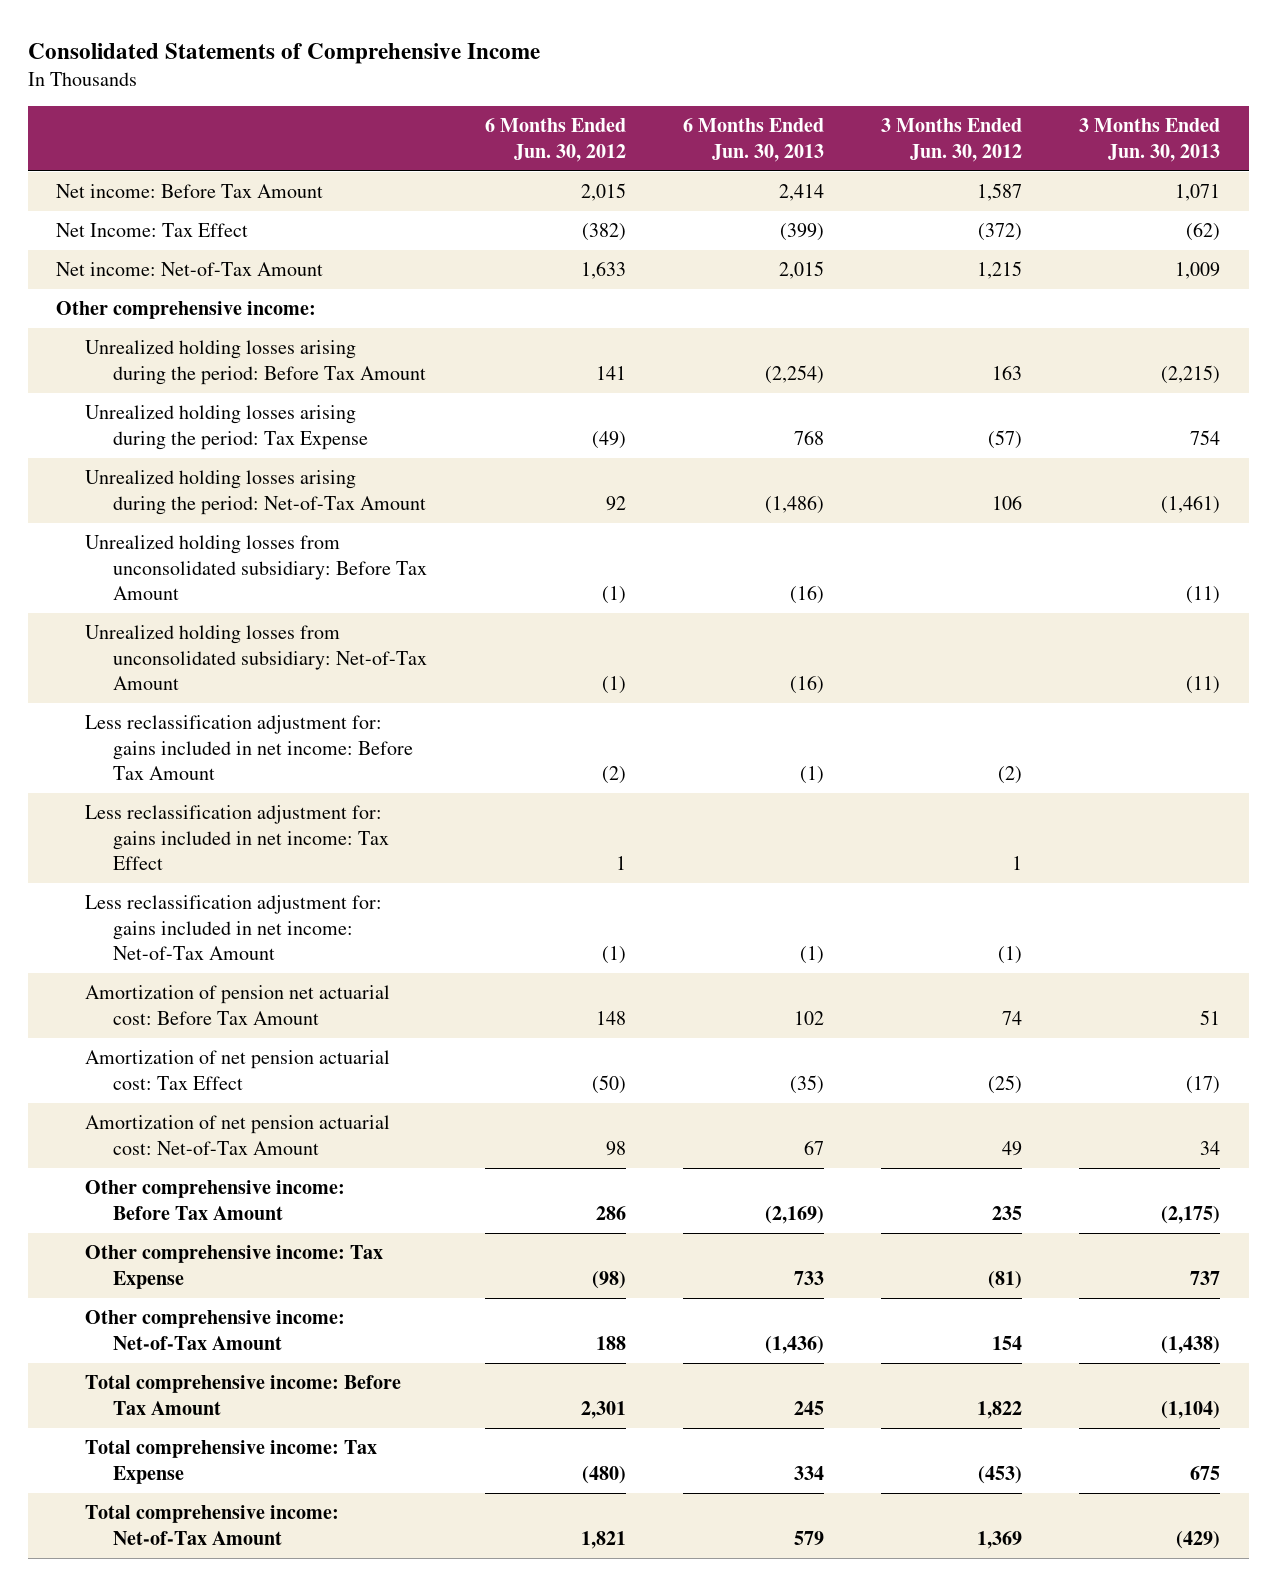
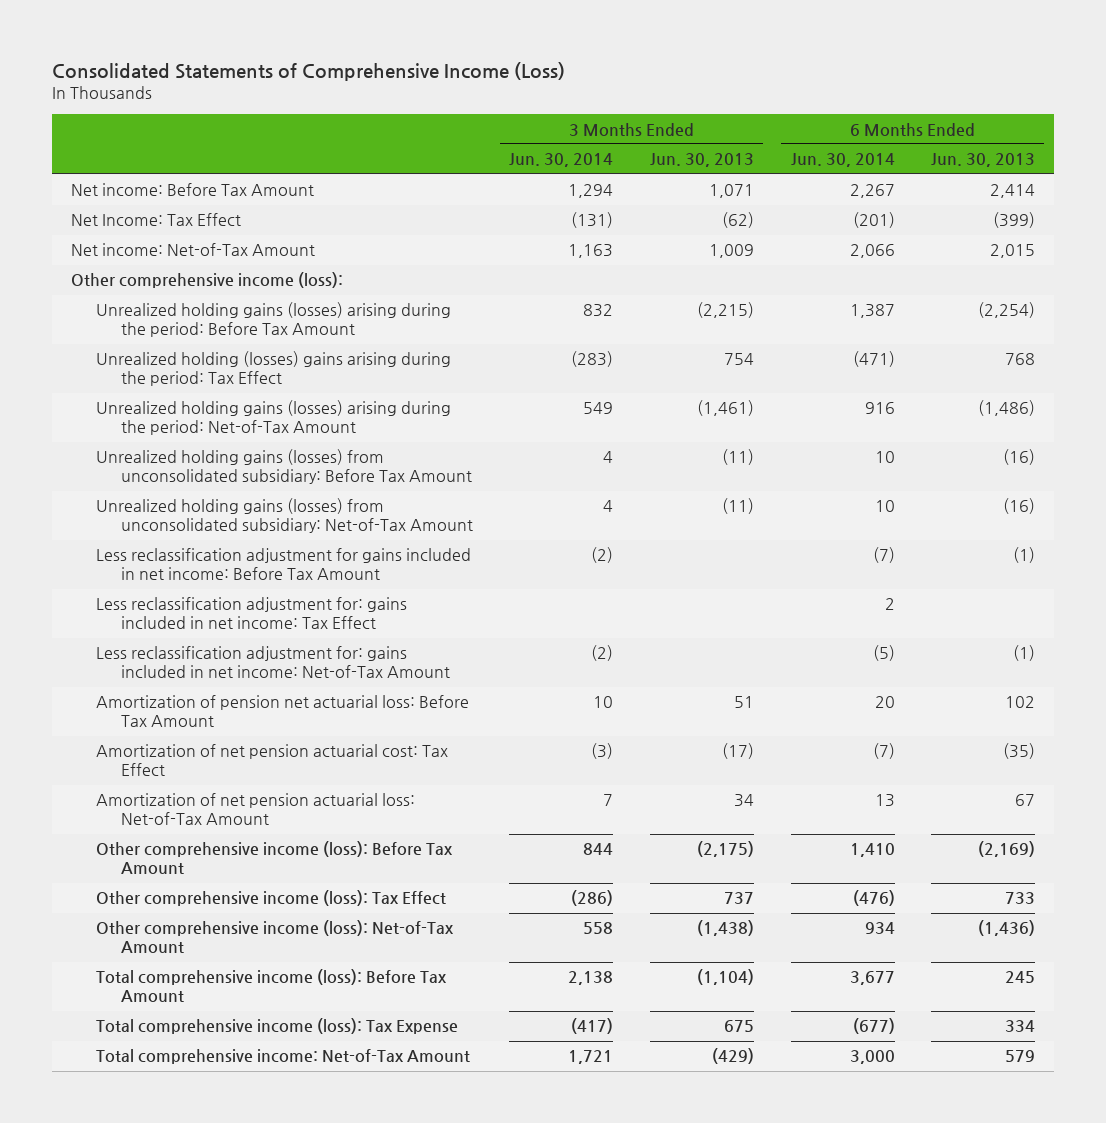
[27,42,540,64] Consolidated Statements of Comprehensive Income -> [52,61,566,81] Consolidated Statements of Comprehensive Income (Loss)
[484,118,626,162] 6 Months Ended Jun. 30, 2012 -> none
[881,118,1023,162] 3 Months Ended Jun. 30, 2012 -> none
none -> [509,153,614,168] Jun. 30, 2014
none -> [790,153,895,168] Jun. 30, 2014
[56,301,317,320] Other comprehensive income: -> [70,272,343,289] Other comprehensive income (loss):
[84,340,427,385] Unrealized holding losses arising during the period: Before Tax Amount -> [95,302,451,338] Unrealized holding gains (losses) arising during the period: Before Tax Amount
[84,405,369,450] Unrealized holding losses arising during the period: Tax Expense -> [95,351,451,387] Unrealized holding (losses) gains arising during the period: Tax Effect
[84,470,427,515] Unrealized holding losses arising during the period: Net-of-Tax Amount -> [95,400,451,436] Unrealized holding gains (losses) arising during the period: Net-of-Tax Amount
[84,535,428,601] Unrealized holding losses from unconsolidated subsidiary: Before Tax Amount -> [95,449,472,485] Unrealized holding gains (losses) from unconsolidated subsidiary: Before Tax Amount
[84,625,428,691] Unrealized holding losses from unconsolidated subsidiary: Net-of-Tax Amount -> [95,498,473,534] Unrealized holding gains (losses) from unconsolidated subsidiary: Net-of-Tax Amount
[84,715,414,781] Less reclassification adjustment for: gains included in net income: Before Tax Amount -> [95,548,471,581] Less reclassification adjustment for gains included in net income: Before Tax Amount
[84,985,390,1025] Amortization of pension net actuarial cost: Before Tax Amount -> [95,695,469,728] Amortization of pension net actuarial loss: Before Tax Amount
[84,1115,390,1155] Amortization of net pension actuarial cost: Net-of-Tax Amount -> [95,793,415,826] Amortization of net pension actuarial loss: Net-of-Tax Amount
[84,1180,345,1220] Other comprehensive income: Before Tax Amount -> [95,841,453,875] Other comprehensive income (loss): Before Tax Amount
[84,1245,383,1289] Other comprehensive income: Tax Expense -> [95,890,446,907] Other comprehensive income (loss): Tax Effect
[84,1310,345,1350] Other comprehensive income: Net-of-Tax Amount -> [95,920,454,954] Other comprehensive income (loss): Net-of-Tax Amount
[84,1375,401,1415] Total comprehensive income: Before Tax Amount -> [95,969,447,1003] Total comprehensive income (loss): Before Tax Amount
[84,1440,377,1484] Total comprehensive income: Tax Expense -> [95,1018,458,1035] Total comprehensive income (loss): Tax Expense

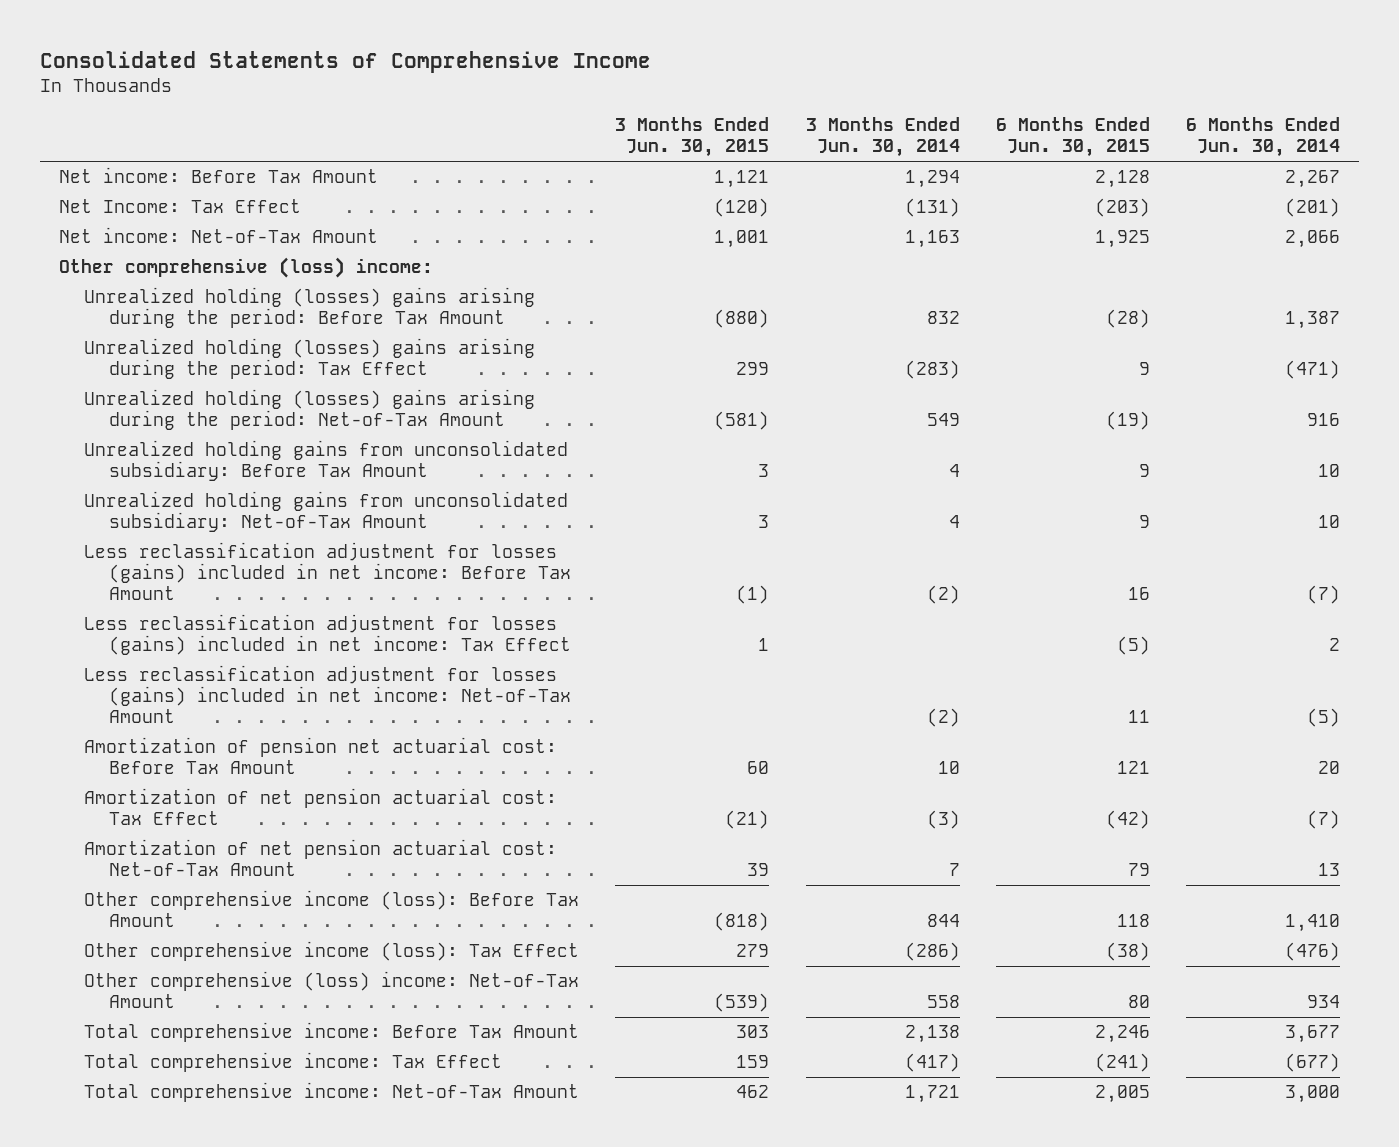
[52,61,566,81] Consolidated Statements of Comprehensive Income (Loss) -> [40,51,652,74] Consolidated Statements of Comprehensive Income
[649,153,754,168] Jun. 30, 2013 -> none
[931,153,1036,168] Jun. 30, 2013 -> none
none -> [615,117,770,158] 3 Months Ended Jun. 30, 2015
none -> [995,117,1150,158] 6 Months Ended Jun. 30, 2015
[70,272,343,289] Other comprehensive income (loss): -> [58,257,433,279] Other comprehensive (loss) income:
[95,302,451,338] Unrealized holding gains (losses) arising during the period: Before Tax Amount -> [83,287,535,329] Unrealized holding (losses) gains arising during the period: Before Tax Amount
[95,400,451,436] Unrealized holding gains (losses) arising during the period: Net-of-Tax Amount -> [83,389,535,431] Unrealized holding (losses) gains arising during the period: Net-of-Tax Amount
[95,449,472,485] Unrealized holding gains (losses) from unconsolidated subsidiary: Before Tax Amount -> [83,440,568,482] Unrealized holding gains from unconsolidated subsidiary: Before Tax Amount
[95,498,473,534] Unrealized holding gains (losses) from unconsolidated subsidiary: Net-of-Tax Amount -> [83,491,568,533] Unrealized holding gains from unconsolidated subsidiary: Net-of-Tax Amount
[95,548,471,581] Less reclassification adjustment for gains included in net income: Before Tax Amount -> [83,542,572,601] Less reclassification adjustment for losses (gains) included in net income: Before Tax Amount
[95,597,407,630] Less reclassification adjustment for: gains included in net income: Tax Effect -> [83,614,572,656] Less reclassification adjustment for losses (gains) included in net income: Tax Effect
[95,646,450,679] Less reclassification adjustment for: gains included in net income: Net-of-Tax Amount -> [83,665,572,724] Less reclassification adjustment for losses (gains) included in net income: Net-of-Tax Amount
[95,695,469,728] Amortization of pension net actuarial loss: Before Tax Amount -> [83,737,557,775] Amortization of pension net actuarial cost: Before Tax Amount
[95,793,415,826] Amortization of net pension actuarial loss: Net-of-Tax Amount -> [83,839,557,877] Amortization of net pension actuarial cost: Net-of-Tax Amount
[95,920,454,954] Other comprehensive income (loss): Net-of-Tax Amount -> [83,971,579,1009] Other comprehensive (loss) income: Net-of-Tax Amount
[95,969,447,1003] Total comprehensive income (loss): Before Tax Amount -> [83,1022,579,1043] Total comprehensive income: Before Tax Amount
[95,1018,458,1035] Total comprehensive income (loss): Tax Expense -> [83,1052,502,1073] Total comprehensive income: Tax Effect

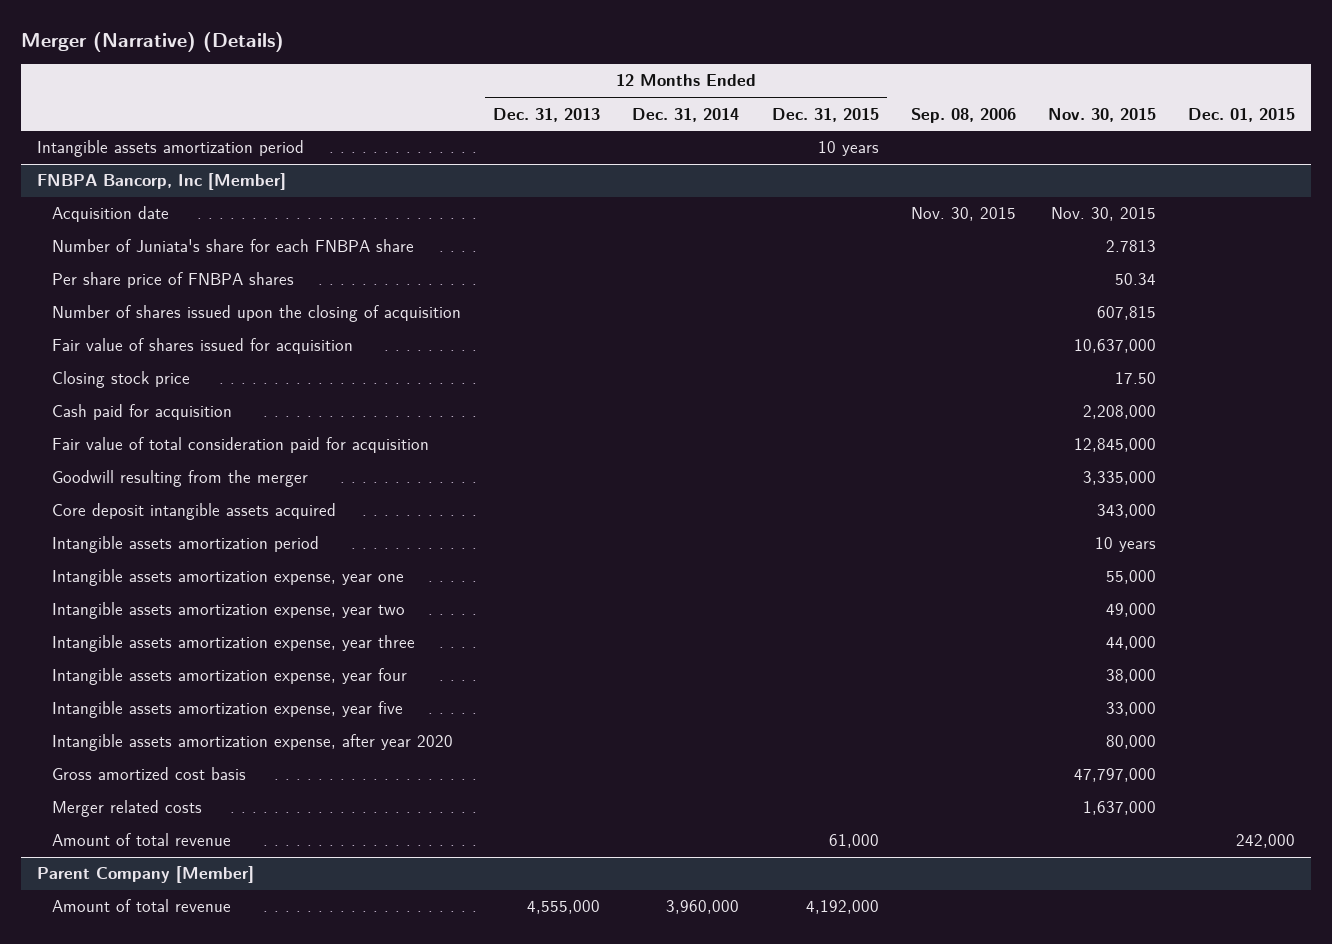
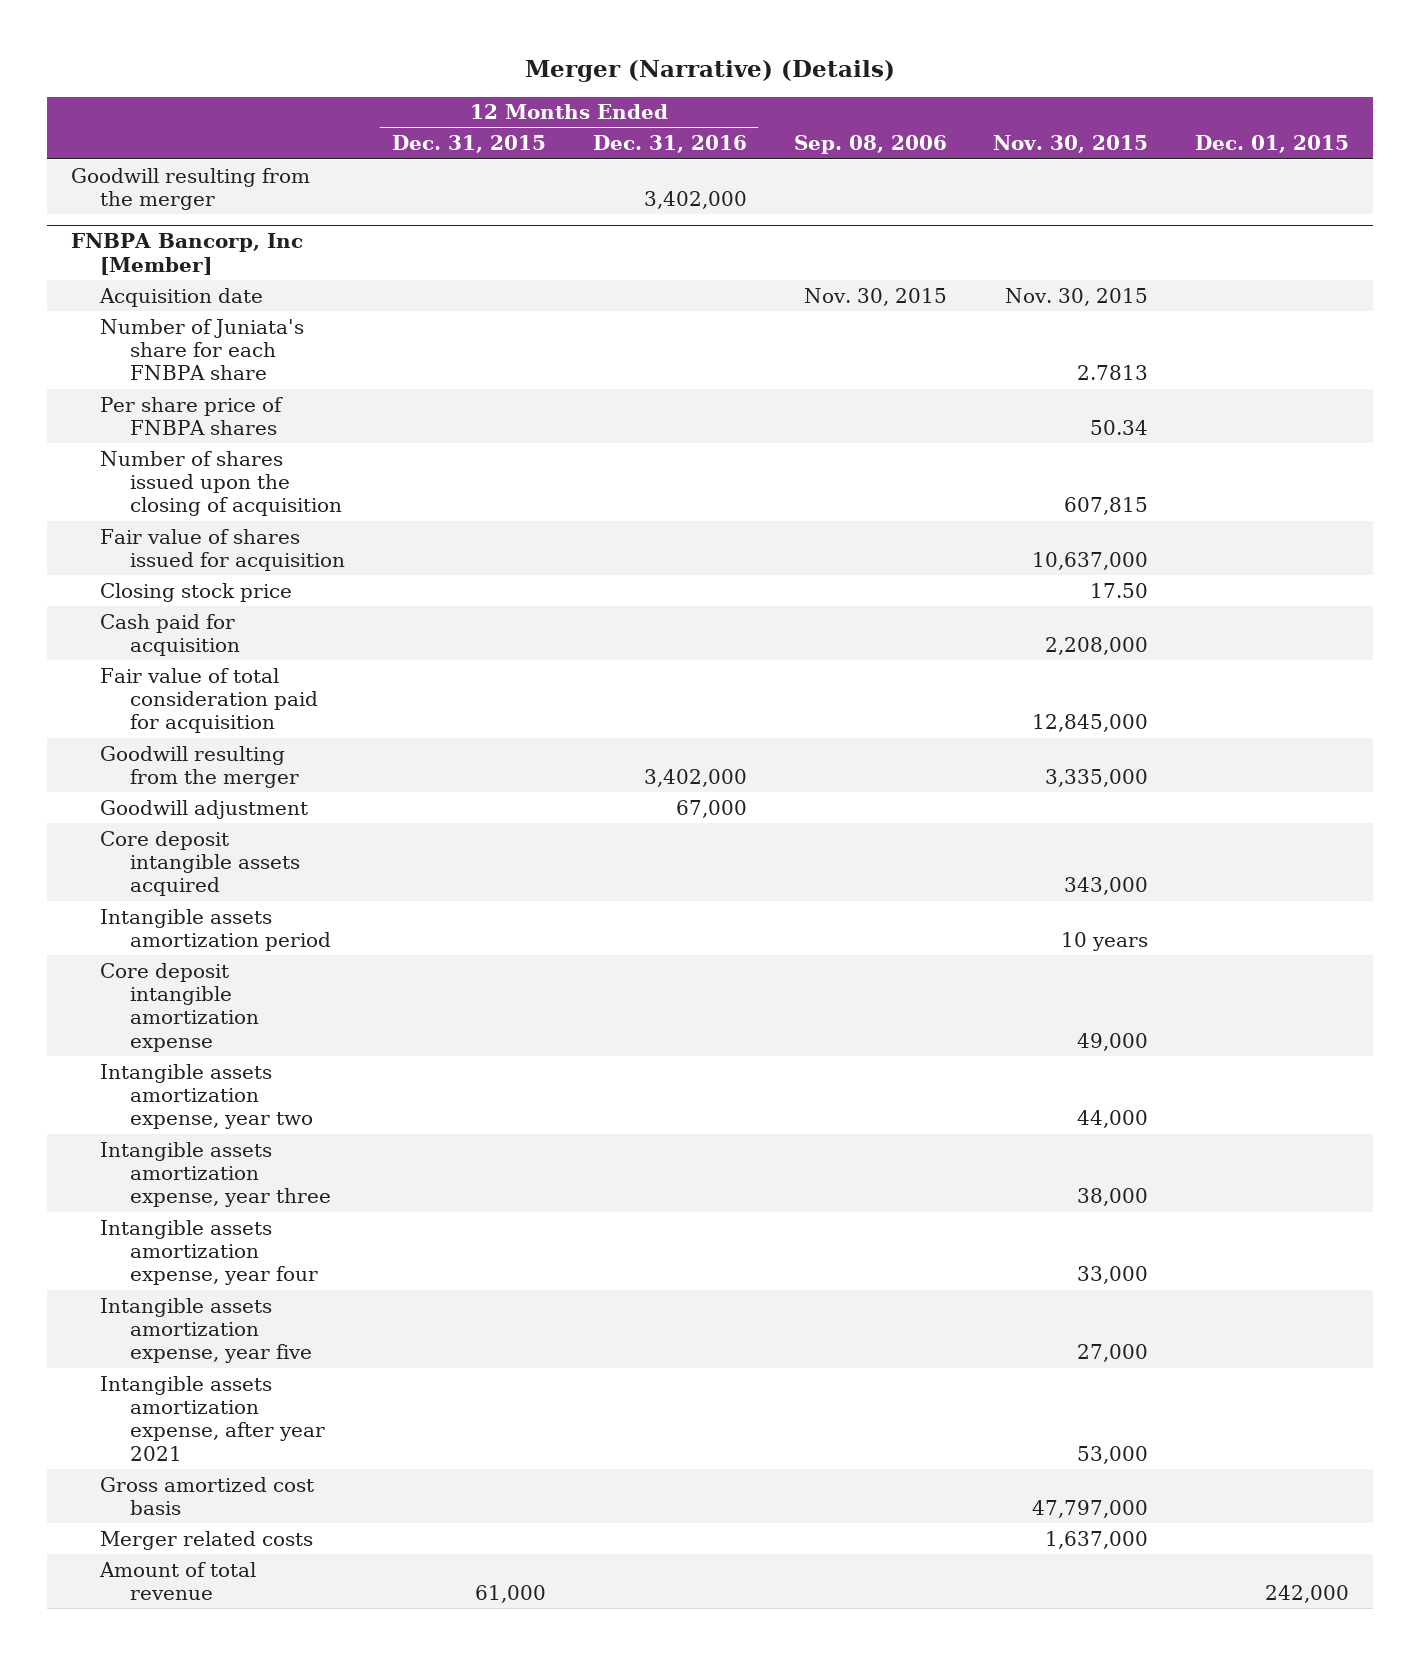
[493,107,601,122] Dec. 31, 2013 -> none
[632,107,740,122] Dec. 31, 2014 -> none
none -> [592,135,747,154] Dec. 31, 2016
[37,140,305,158] Intangible assets amortization period -> none
none -> [70,167,310,210] Goodwill resulting from the merger
none -> [100,799,309,819] Goodwill adjustment
[52,569,405,587] Intangible assets amortization expense, year one -> [100,962,259,1052] Core deposit intangible amortization expense
[1105,570,1156,585] 55,000 -> [1077,1032,1149,1051] 49,000
[1105,603,1156,618] 49,000 -> [1077,1110,1149,1129] 44,000
[1105,636,1156,651] 44,000 -> [1077,1188,1149,1207] 38,000
[1105,669,1156,684] 38,000 -> [1077,1266,1149,1285] 33,000
[1105,702,1156,717] 33,000 -> [1077,1344,1149,1363] 27,000
[52,734,454,752] Intangible assets amortization expense, after year 2020 -> [100,1375,325,1461] Intangible assets amortization expense, after year 2021
[1105,735,1156,750] 80,000 -> [1077,1445,1149,1464] 53,000
[37,866,255,884] Parent Company [Member] -> none
[52,899,232,913] Amount of total revenue -> none

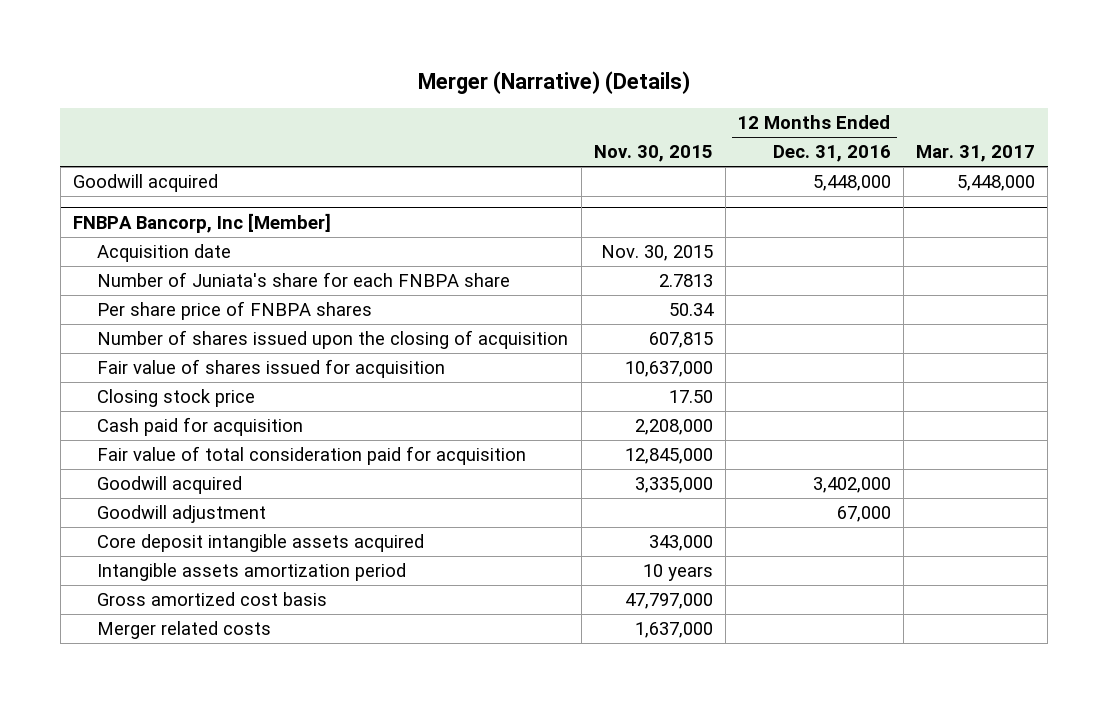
[391,135,546,154] Dec. 31, 2015 -> none
[793,135,947,155] Sep. 08, 2006 -> none
[1195,135,1350,154] Dec. 01, 2015 -> none
none -> [916,145,1036,163] Mar. 31, 2017
[70,167,310,210] Goodwill resulting from the merger -> none
none -> [73,174,219,193] Goodwill acquired
[100,745,299,788] Goodwill resulting from the merger -> [97,476,243,495] Goodwill acquired
[100,962,259,1052] Core deposit intangible amortization expense -> none
[100,1063,313,1130] Intangible assets amortization expense, year two -> none
[100,1141,331,1208] Intangible assets amortization expense, year three -> none
[100,1219,318,1286] Intangible assets amortization expense, year four -> none
[100,1297,312,1364] Intangible assets amortization expense, year five -> none
[100,1375,325,1461] Intangible assets amortization expense, after year 2021 -> none
[99,1561,257,1600] Amount of total revenue -> none

